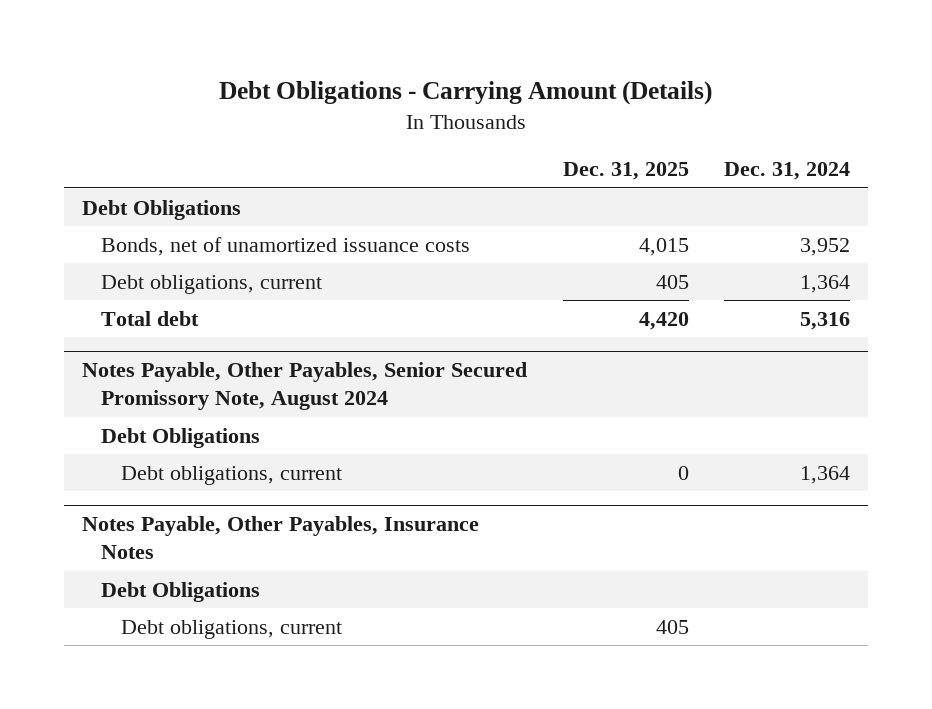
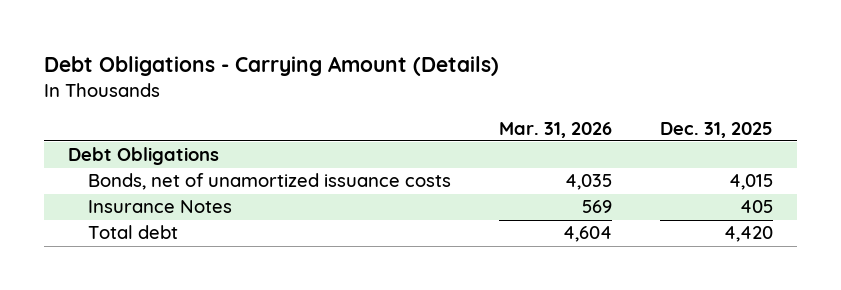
[724,162,851,181] Dec. 31, 2024 -> none
none -> [499,121,613,138] Mar. 31, 2026
[101,274,323,294] Debt obligations, current -> [88,200,233,214] Insurance Notes
[82,361,528,411] Notes Payable, Other Payables, Senior Secured Promissory Note, August 2024 -> none
[101,427,261,448] Debt Obligations -> none
[120,465,342,485] Debt obligations, current -> none
[82,515,480,560] Notes Payable, Other Payables, Insurance Notes -> none
[101,581,261,602] Debt Obligations -> none
[120,619,342,639] Debt obligations, current -> none

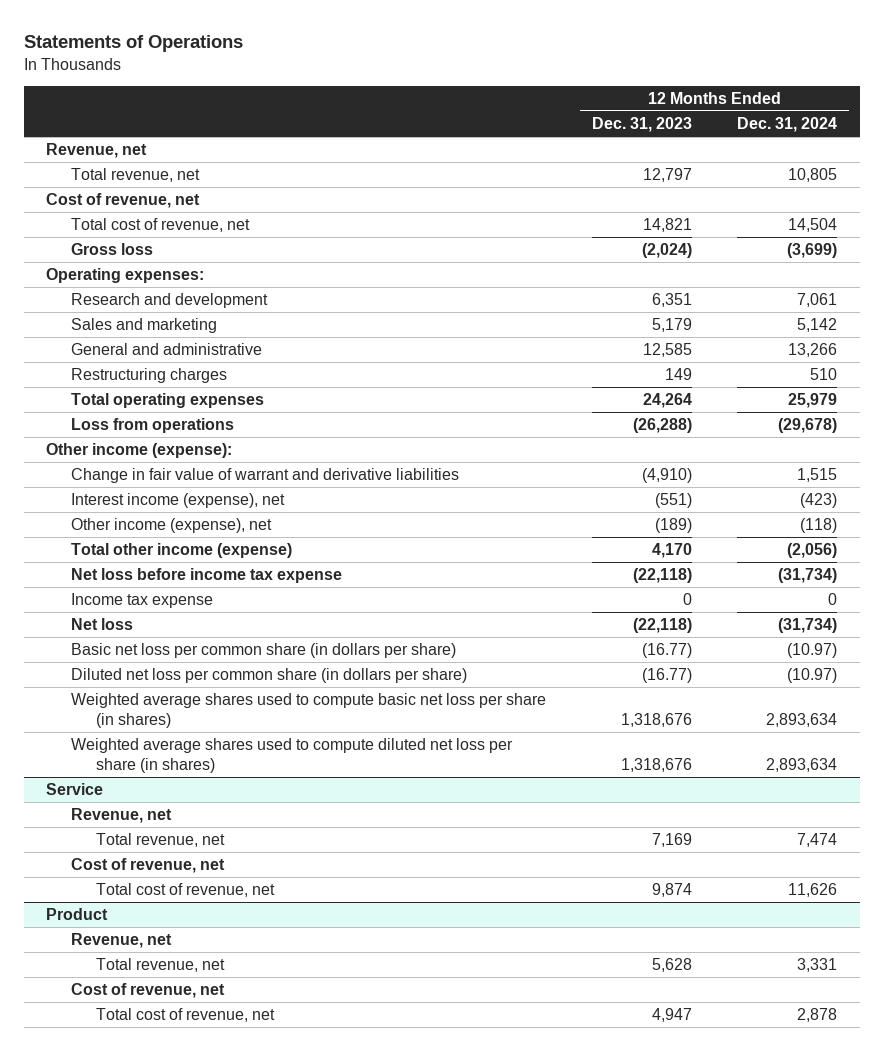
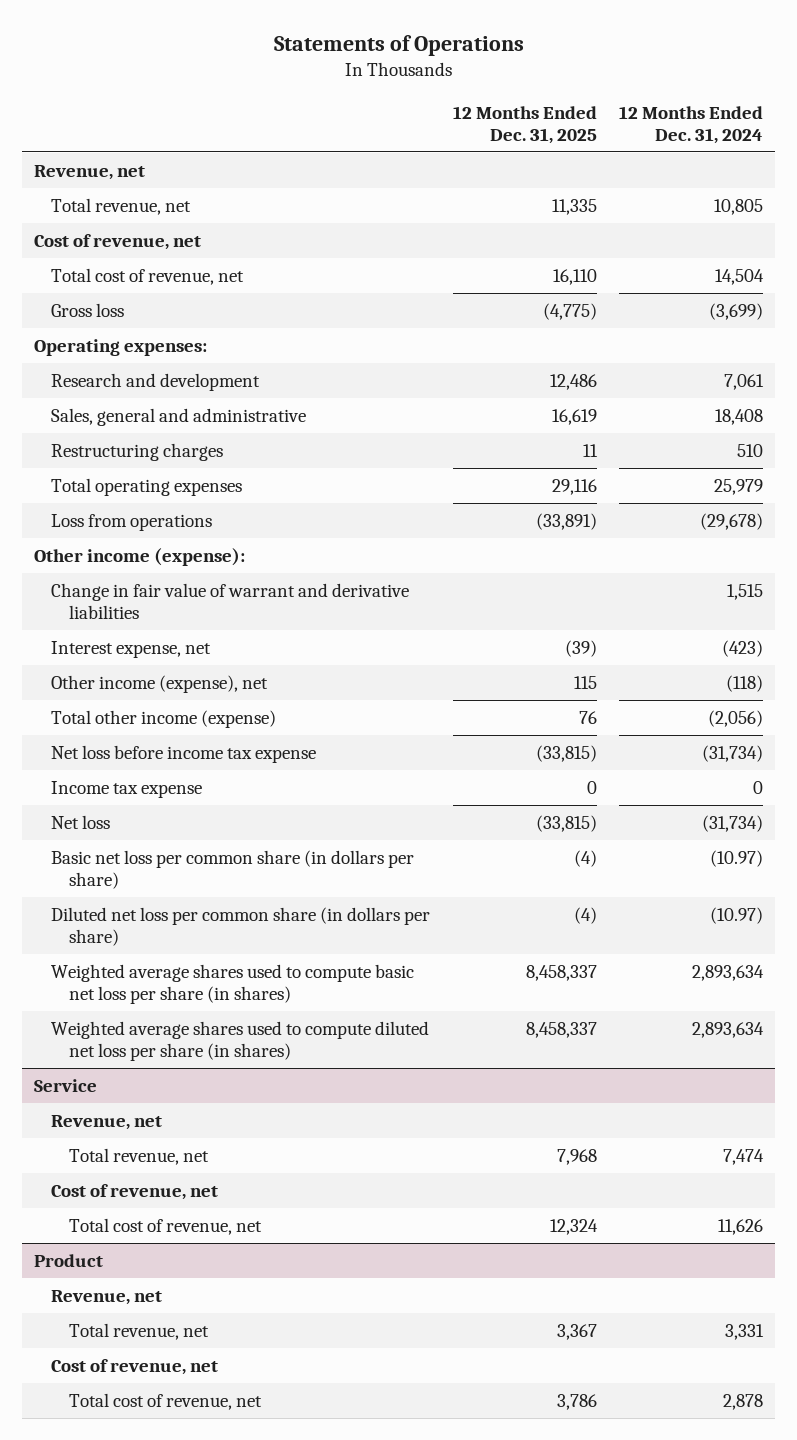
[591,116,692,132] Dec. 31, 2023 -> none
none -> [452,105,597,144] 12 Months Ended Dec. 31, 2025
[71,318,218,334] Sales and marketing -> none
[71,343,263,356] General and administrative -> [51,407,307,426] Sales, general and administrative
[788,343,838,358] 13,266 -> [715,408,764,425] 18,408
[71,493,286,509] Interest income (expense), net -> [51,640,212,658] Interest expense, net

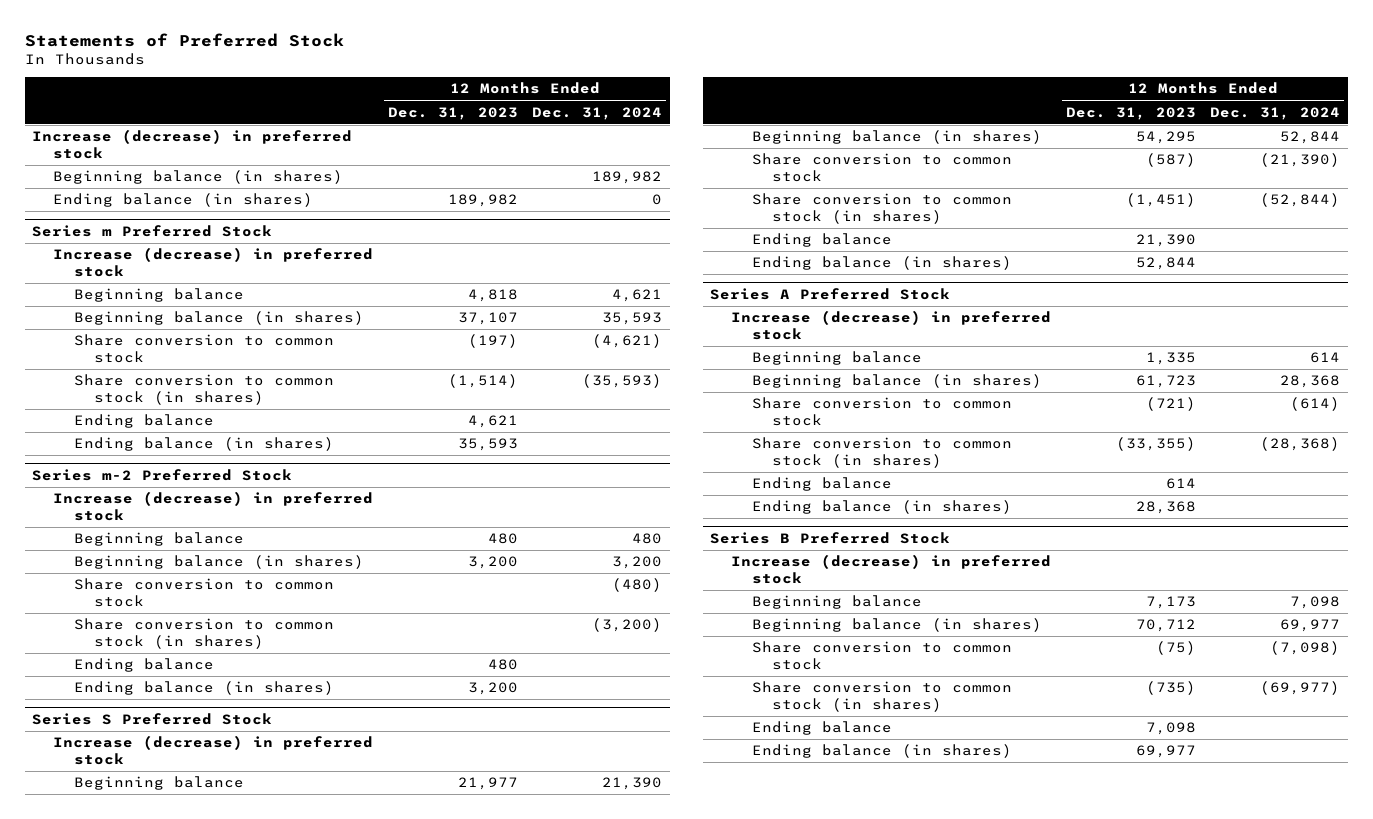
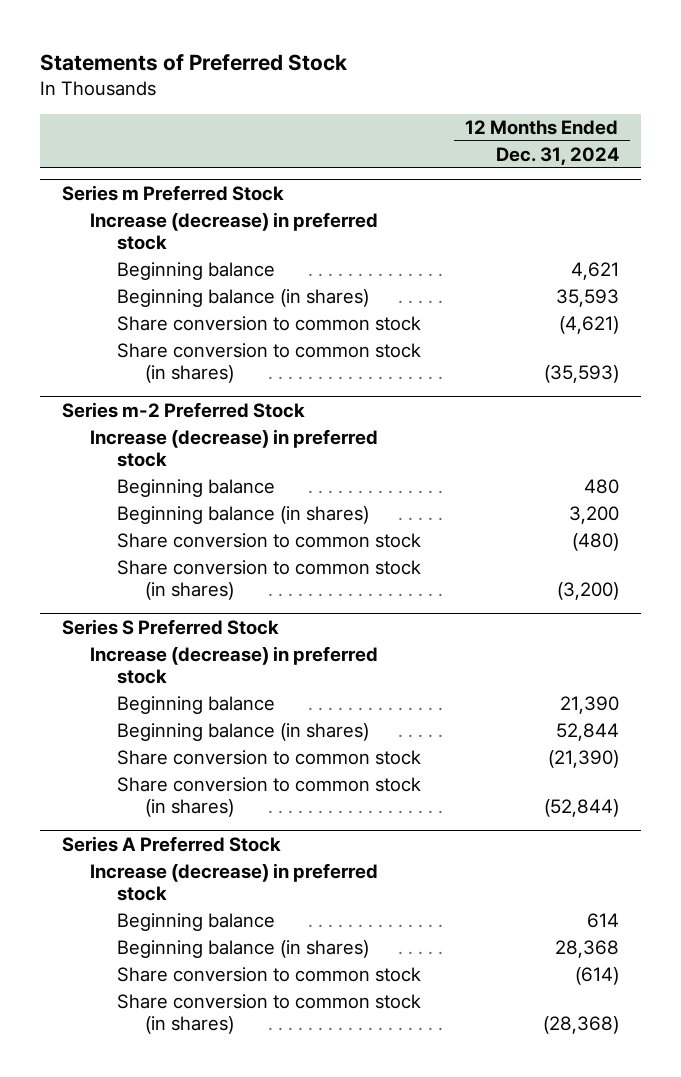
[387,106,518,120] Dec. 31, 2023 -> none
[32,129,353,160] Increase (decrease) in preferred stock -> none
[53,170,344,185] Beginning balance (in shares) -> none
[53,193,314,208] Ending balance (in shares) -> none
[73,414,214,429] Ending balance -> none
[73,437,334,452] Ending balance (in shares) -> none
[73,658,214,673] Ending balance -> none
[73,681,334,696] Ending balance (in shares) -> none
[751,233,892,248] Ending balance -> none
[751,256,1012,271] Ending balance (in shares) -> none
[751,477,892,492] Ending balance -> none
[751,500,1012,515] Ending balance (in shares) -> none
[710,531,951,544] Series B Preferred Stock -> none
[731,554,1052,585] Increase (decrease) in preferred stock -> none
[751,595,922,610] Beginning balance -> none
[751,618,1042,633] Beginning balance (in shares) -> none
[751,641,1012,671] Share conversion to common stock -> none
[751,681,1012,713] Share conversion to common stock (in shares) -> none
[751,721,892,736] Ending balance -> none
[751,744,1012,759] Ending balance (in shares) -> none

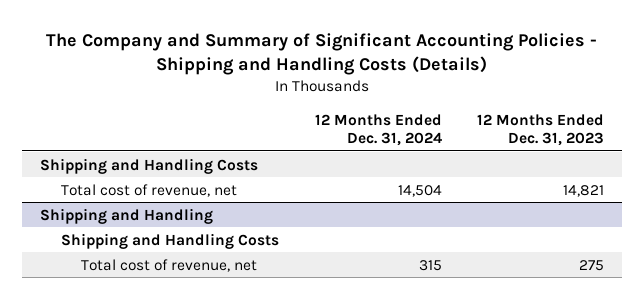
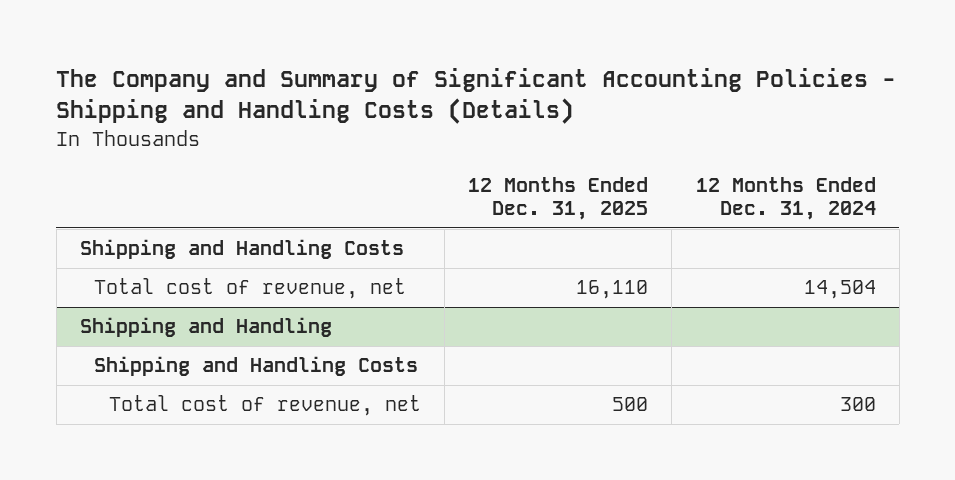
[477,113,605,146] 12 Months Ended Dec. 31, 2023 -> none
none -> [468,176,649,221] 12 Months Ended Dec. 31, 2025
[418,259,442,271] 315 -> [839,397,876,412] 300

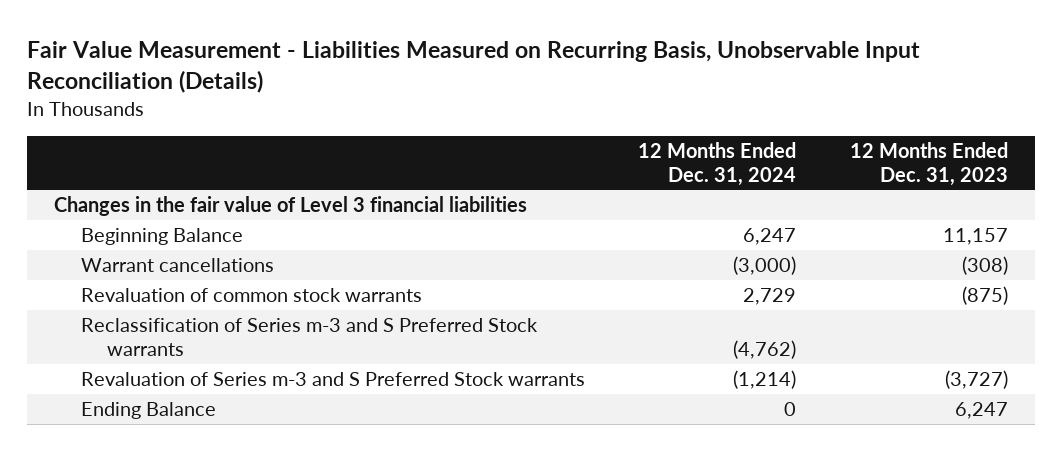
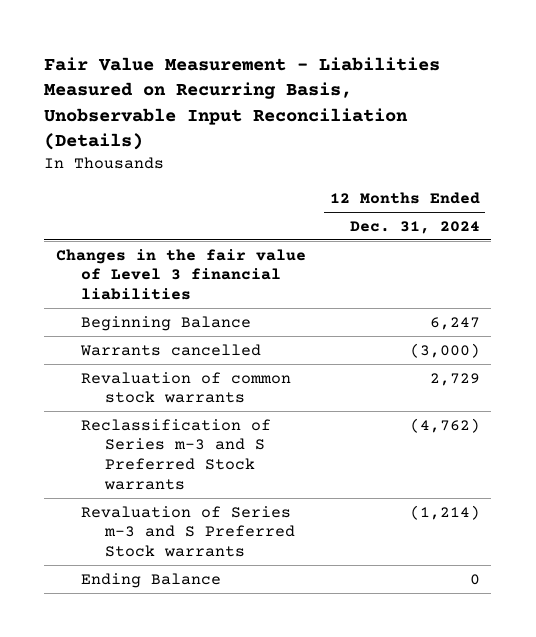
[850,141,1009,186] 12 Months Ended Dec. 31, 2023 -> none
[80,258,274,273] Warrant cancellations -> none
none -> [79,343,261,356] Warrants cancelled

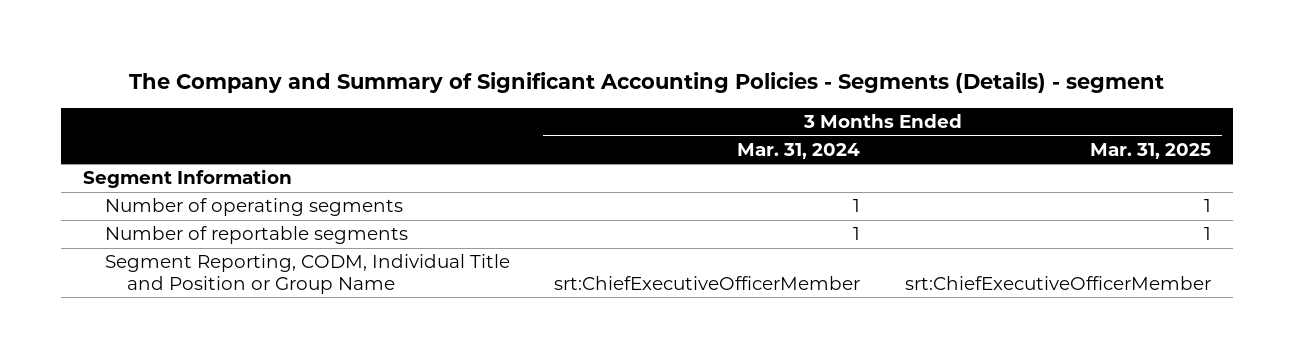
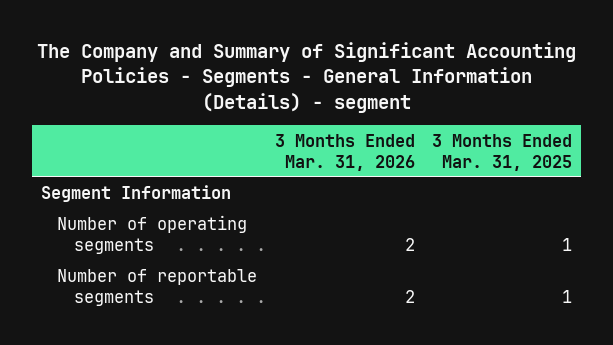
[128,72,1164,94] The Company and Summary of Significant Accounting Policies - Segments (Details) - segment -> [36,41,576,113] The Company and Summary of Significant Accounting Policies - Segments - General Information (Details) - segment
[737,143,861,160] Mar. 31, 2024 -> none
none -> [274,133,415,171] 3 Months Ended Mar. 31, 2026
[104,254,510,294] Segment Reporting, CODM, Individual Title and Position or Group Name -> none

